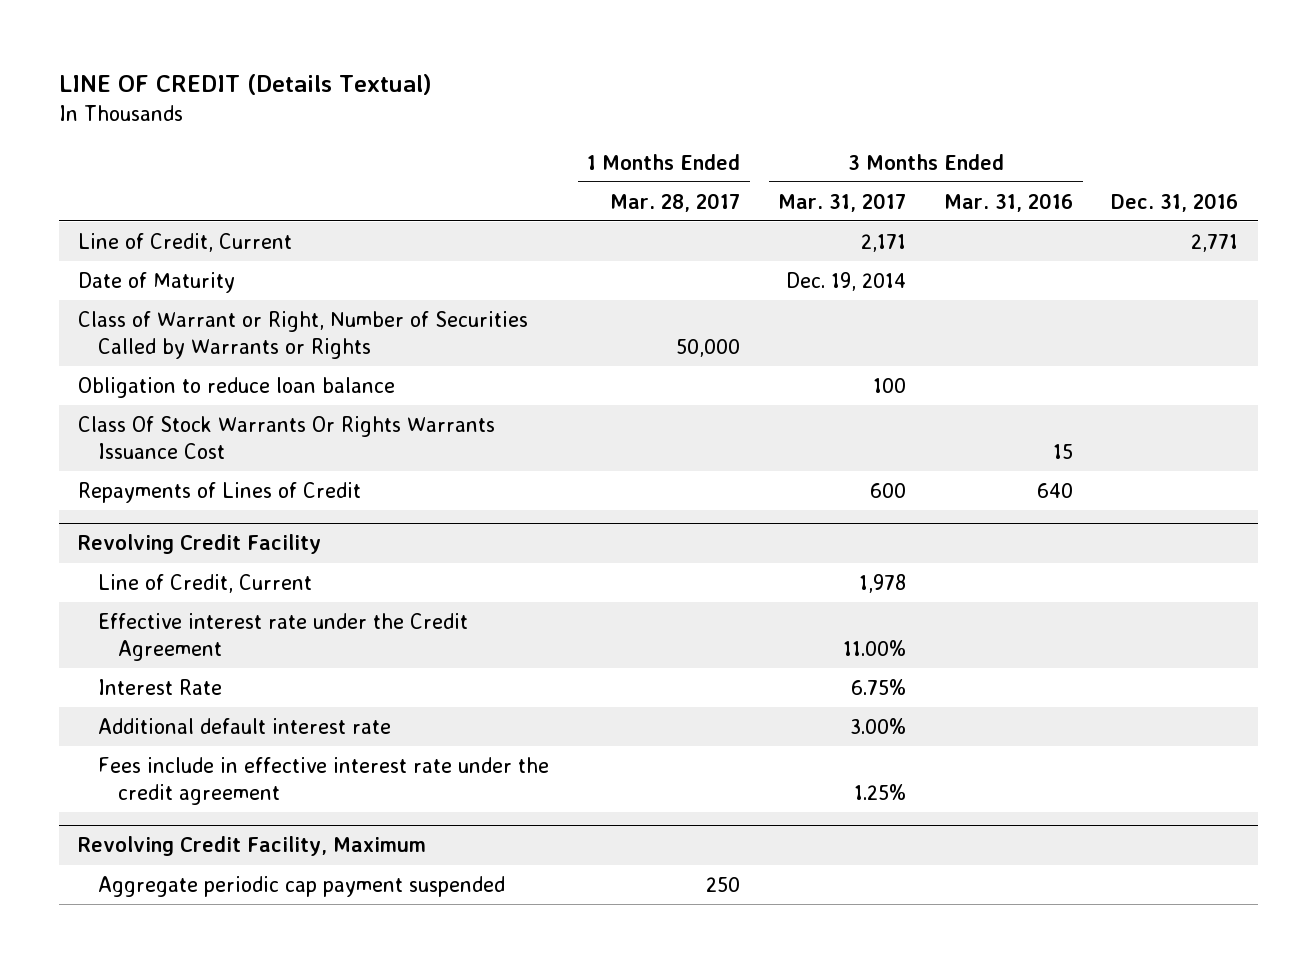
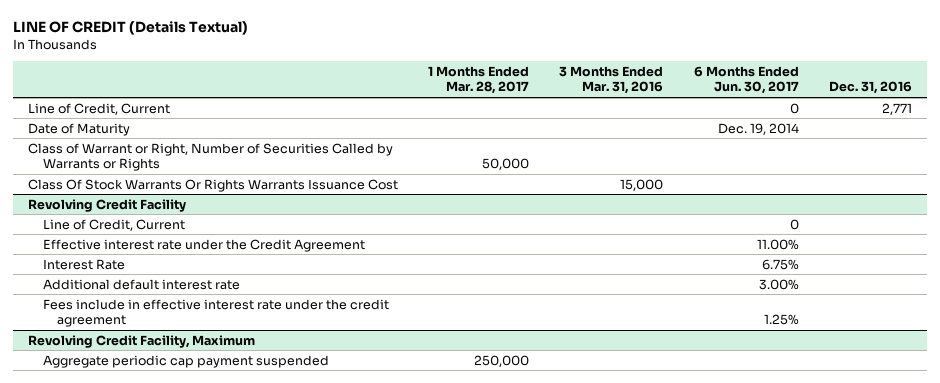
[778,192,907,212] Mar. 31, 2017 -> none
none -> [693,65,799,95] 6 Months Ended Jun. 30, 2017
[77,376,395,398] Obligation to reduce loan balance -> none
[77,481,361,503] Repayments of Lines of Credit -> none
[1053,443,1074,459] 15 -> [620,178,664,191] 15,000
[706,876,741,892] 250 -> [474,354,530,367] 250,000

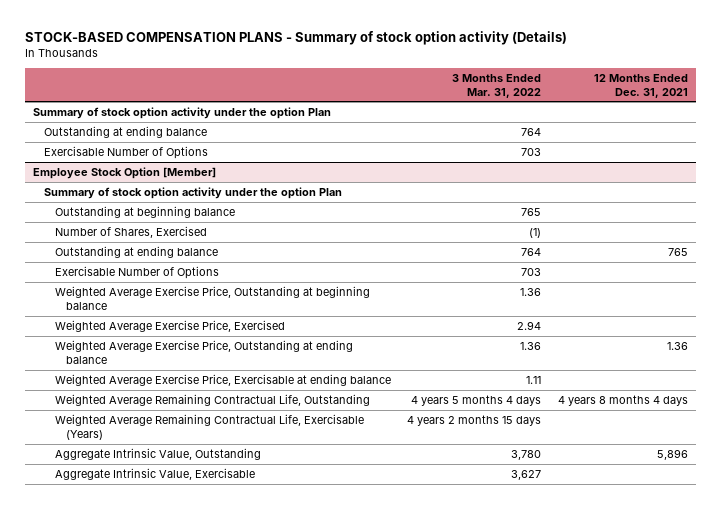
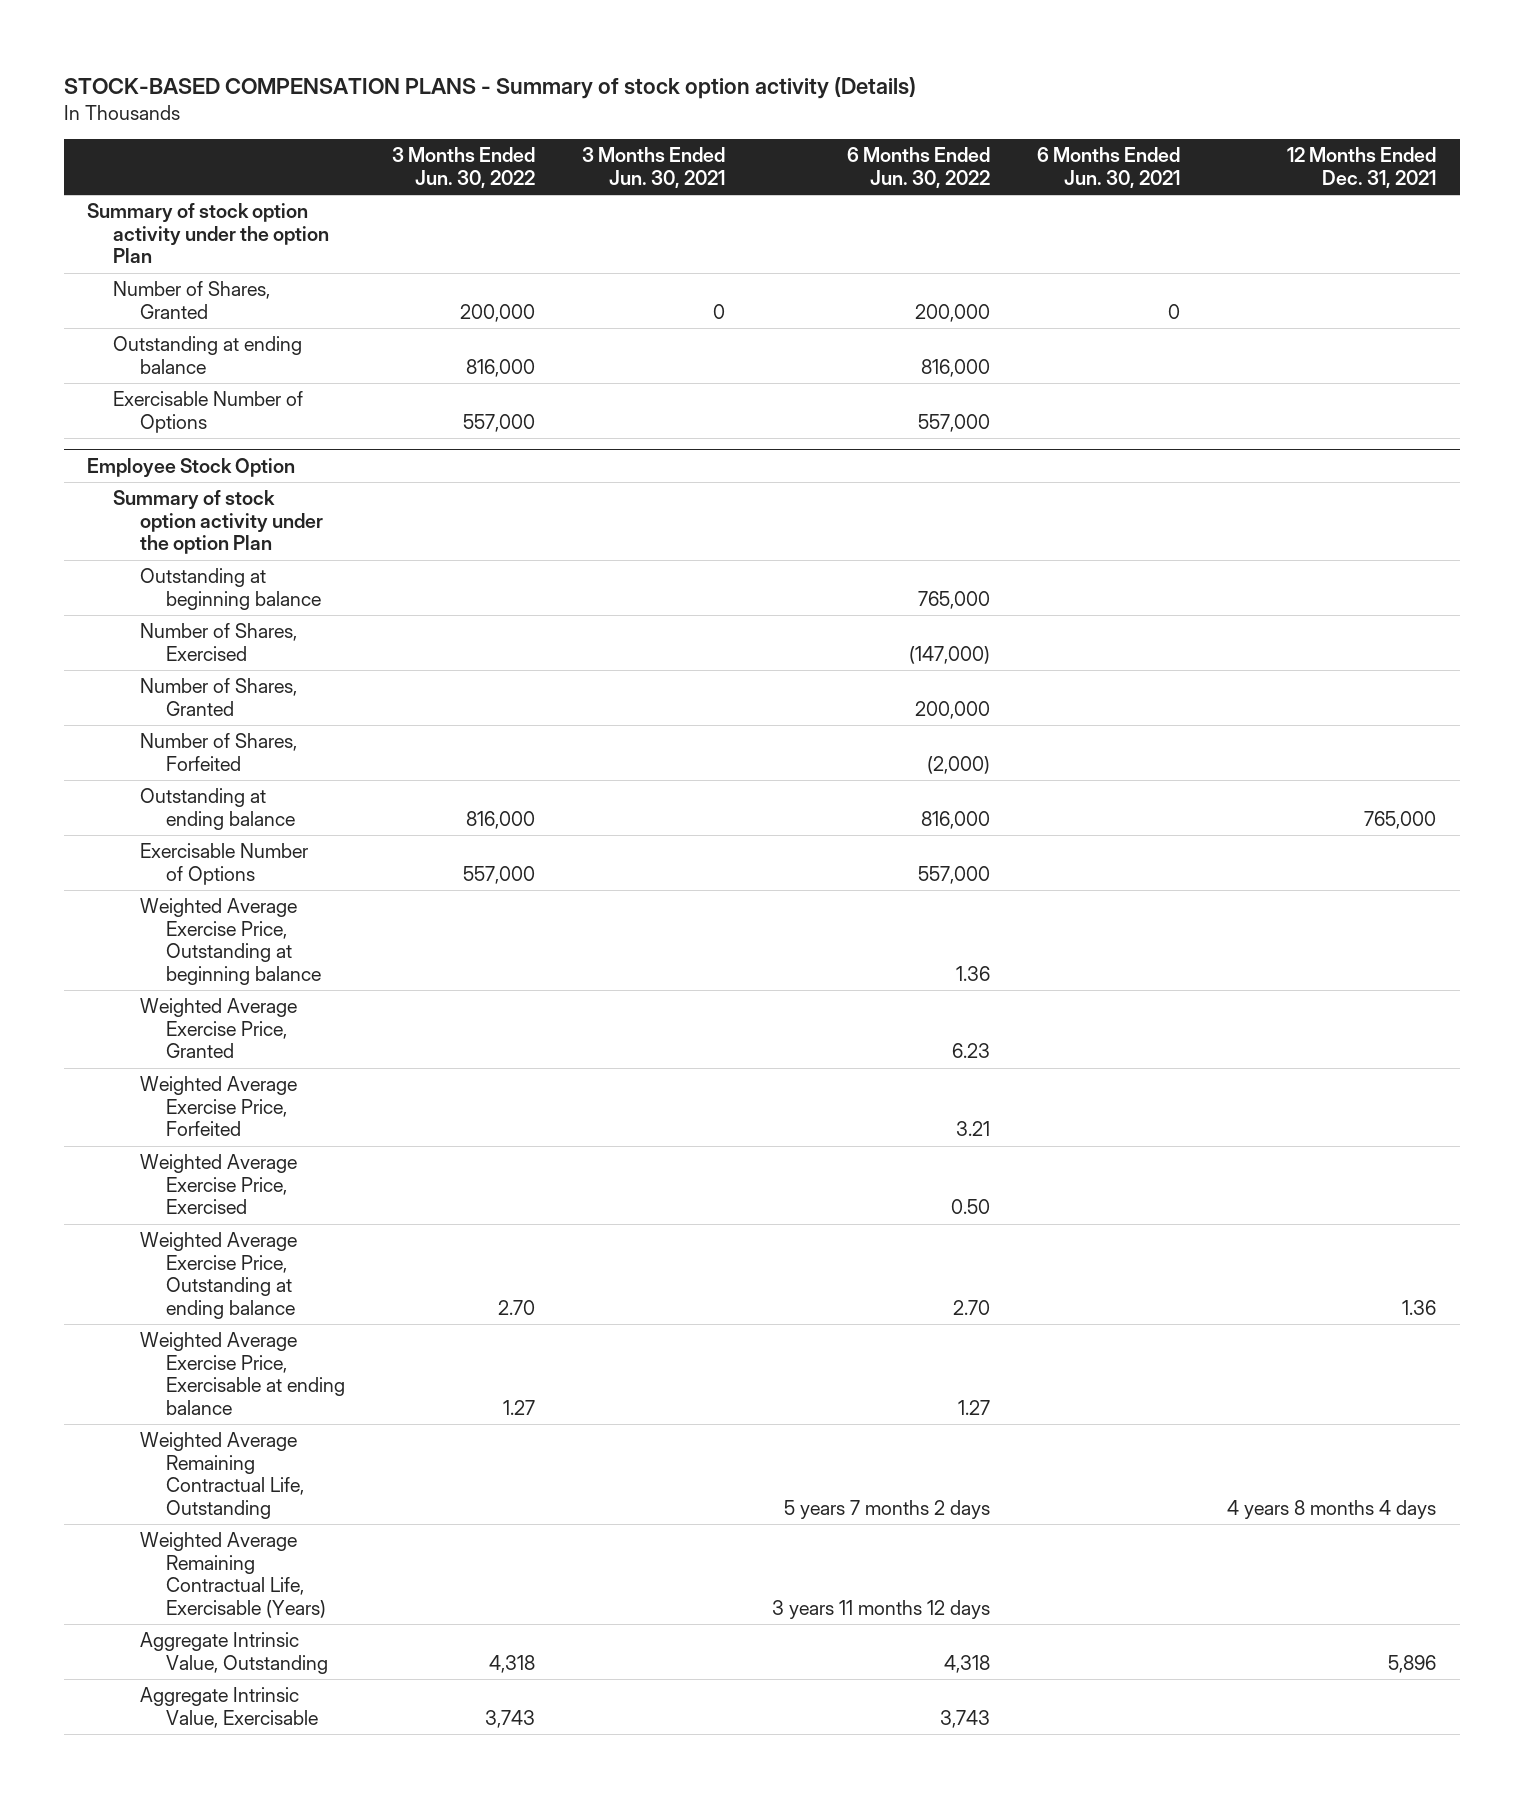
[452,73,542,98] 3 Months Ended Mar. 31, 2022 -> none
none -> [391,147,535,188] 3 Months Ended Jun. 30, 2022
none -> [581,147,725,188] 3 Months Ended Jun. 30, 2021
none -> [847,147,991,188] 6 Months Ended Jun. 30, 2022
none -> [1037,147,1181,188] 6 Months Ended Jun. 30, 2021
none -> [113,281,271,319] Number of Shares, Granted
[32,166,216,179] Employee Stock Option [Member] -> [87,457,296,477] Employee Stock Option
none -> [139,678,297,716] Number of Shares, Granted
none -> [139,733,297,771] Number of Shares, Forfeited
[667,247,688,256] 765 -> [1364,810,1437,829] 765,000
none -> [139,998,297,1059] Weighted Average Exercise Price, Granted
none -> [139,1076,297,1137] Weighted Average Exercise Price, Forfeited

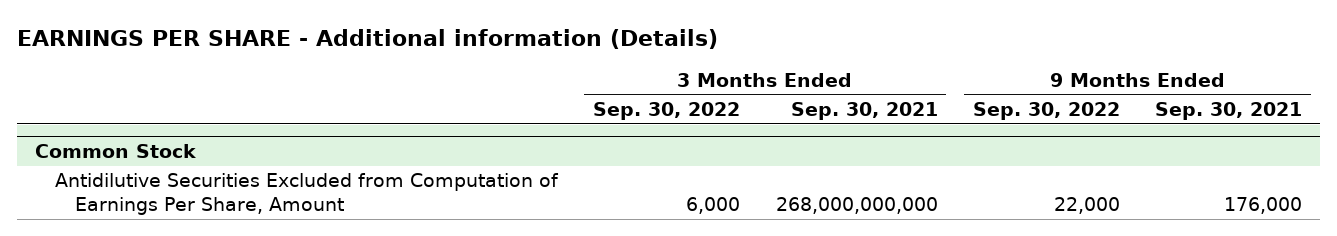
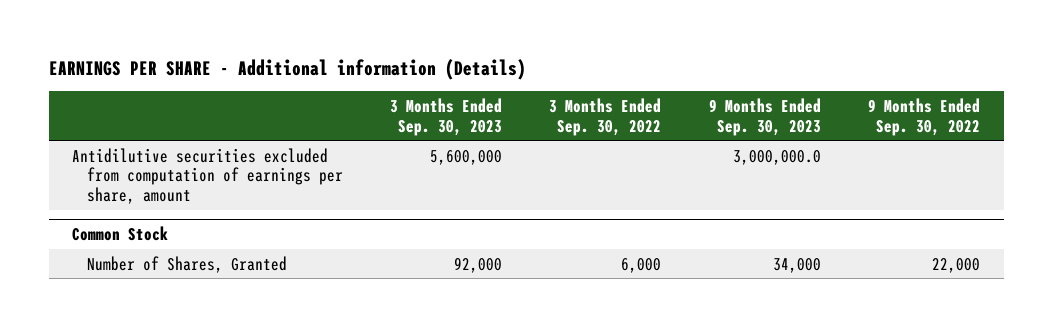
[790,101,938,120] Sep. 30, 2021 -> none
[1155,101,1303,120] Sep. 30, 2021 -> none
none -> [390,97,503,136] 3 Months Ended Sep. 30, 2023
none -> [708,97,821,136] 9 Months Ended Sep. 30, 2023
none -> [72,147,343,204] Antidilutive securities excluded from computation of earnings per share, amount
[54,173,559,215] Antidilutive Securities Excluded from Computation of Earnings Per Share, Amount -> [86,255,287,273] Number of Shares, Granted

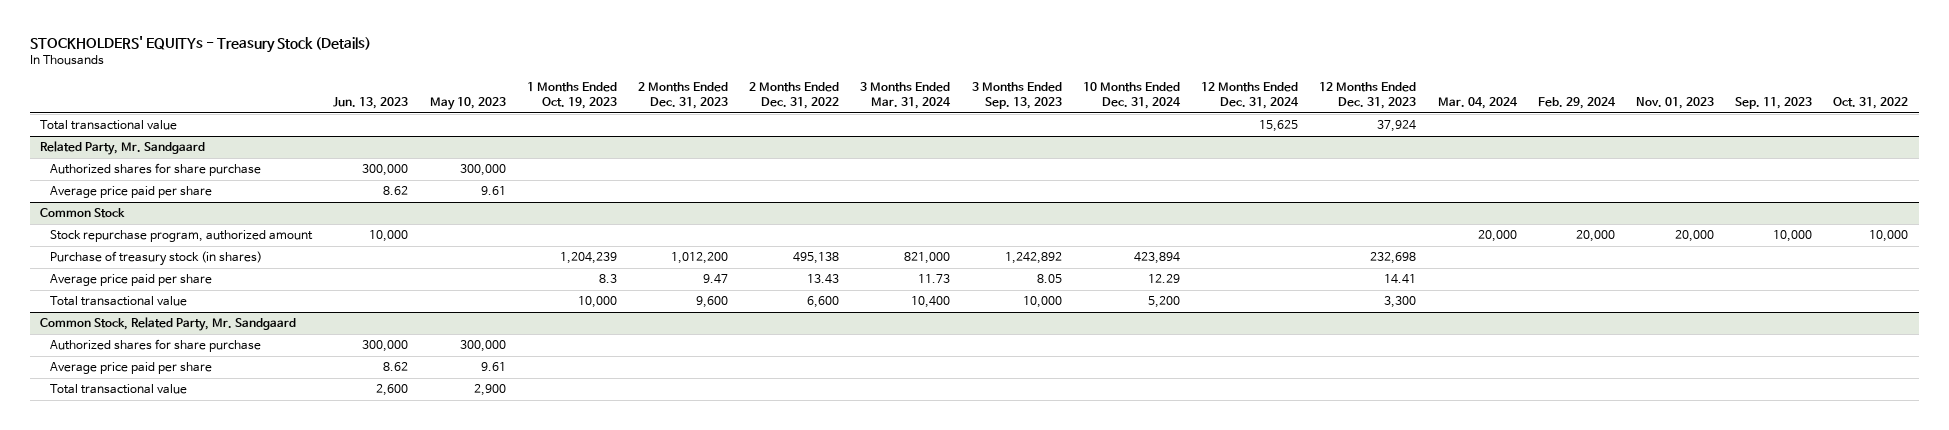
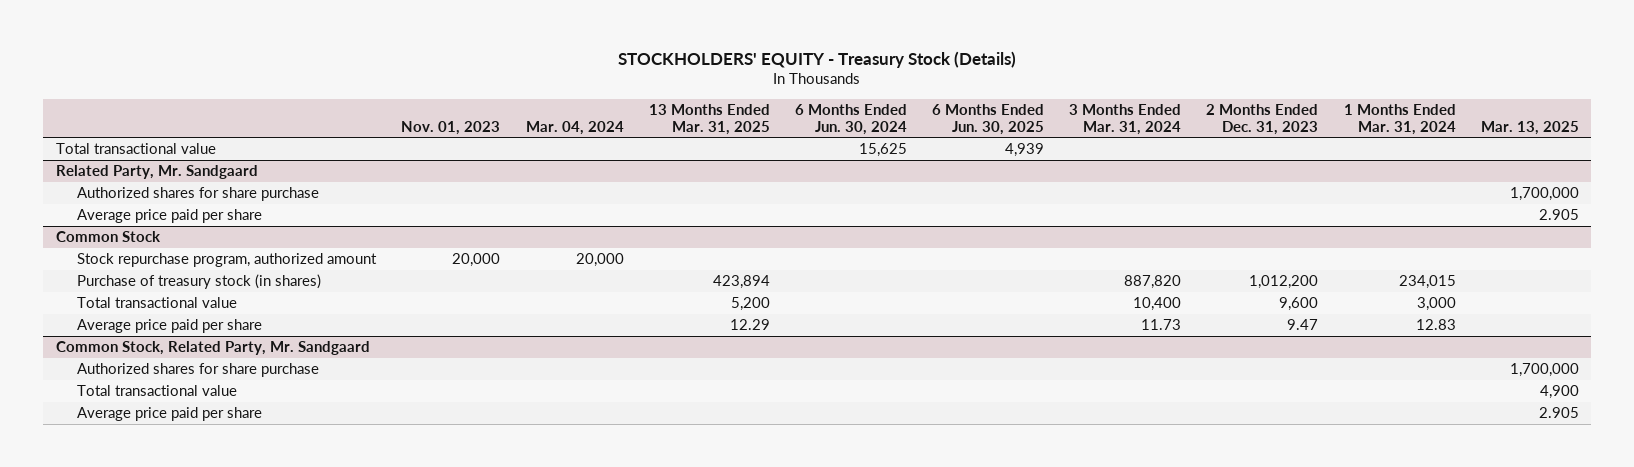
[29,36,371,54] STOCKHOLDERS' EQUITYs - Treasury Stock (Details) -> [618,51,1017,69] STOCKHOLDERS' EQUITY - Treasury Stock (Details)
[333,97,409,110] Jun. 13, 2023 -> none
[429,97,506,111] May 10, 2023 -> none
[526,82,617,110] 1 Months Ended Oct. 19, 2023 -> none
[749,82,840,110] 2 Months Ended Dec. 31, 2022 -> none
[971,82,1062,110] 3 Months Ended Sep. 13, 2023 -> none
[1082,82,1181,110] 10 Months Ended Dec. 31, 2024 -> none
[1201,82,1300,110] 12 Months Ended Dec. 31, 2024 -> none
[1319,82,1417,110] 12 Months Ended Dec. 31, 2023 -> none
[1537,97,1616,110] Feb. 29, 2024 -> none
[1735,97,1813,110] Sep. 11, 2023 -> none
[1833,97,1909,110] Oct. 31, 2022 -> none
none -> [648,103,770,135] 13 Months Ended Mar. 31, 2025
none -> [794,103,907,135] 6 Months Ended Jun. 30, 2024
none -> [932,103,1045,135] 6 Months Ended Jun. 30, 2025
none -> [1343,103,1456,135] 1 Months Ended Mar. 31, 2024
none -> [1480,120,1579,135] Mar. 13, 2025
[904,252,951,265] 821,000 -> [1124,275,1182,290] 887,820
[50,274,213,287] Average price paid per share -> [77,319,263,334] Average price paid per share
[50,362,213,375] Average price paid per share -> [77,407,263,422] Average price paid per share

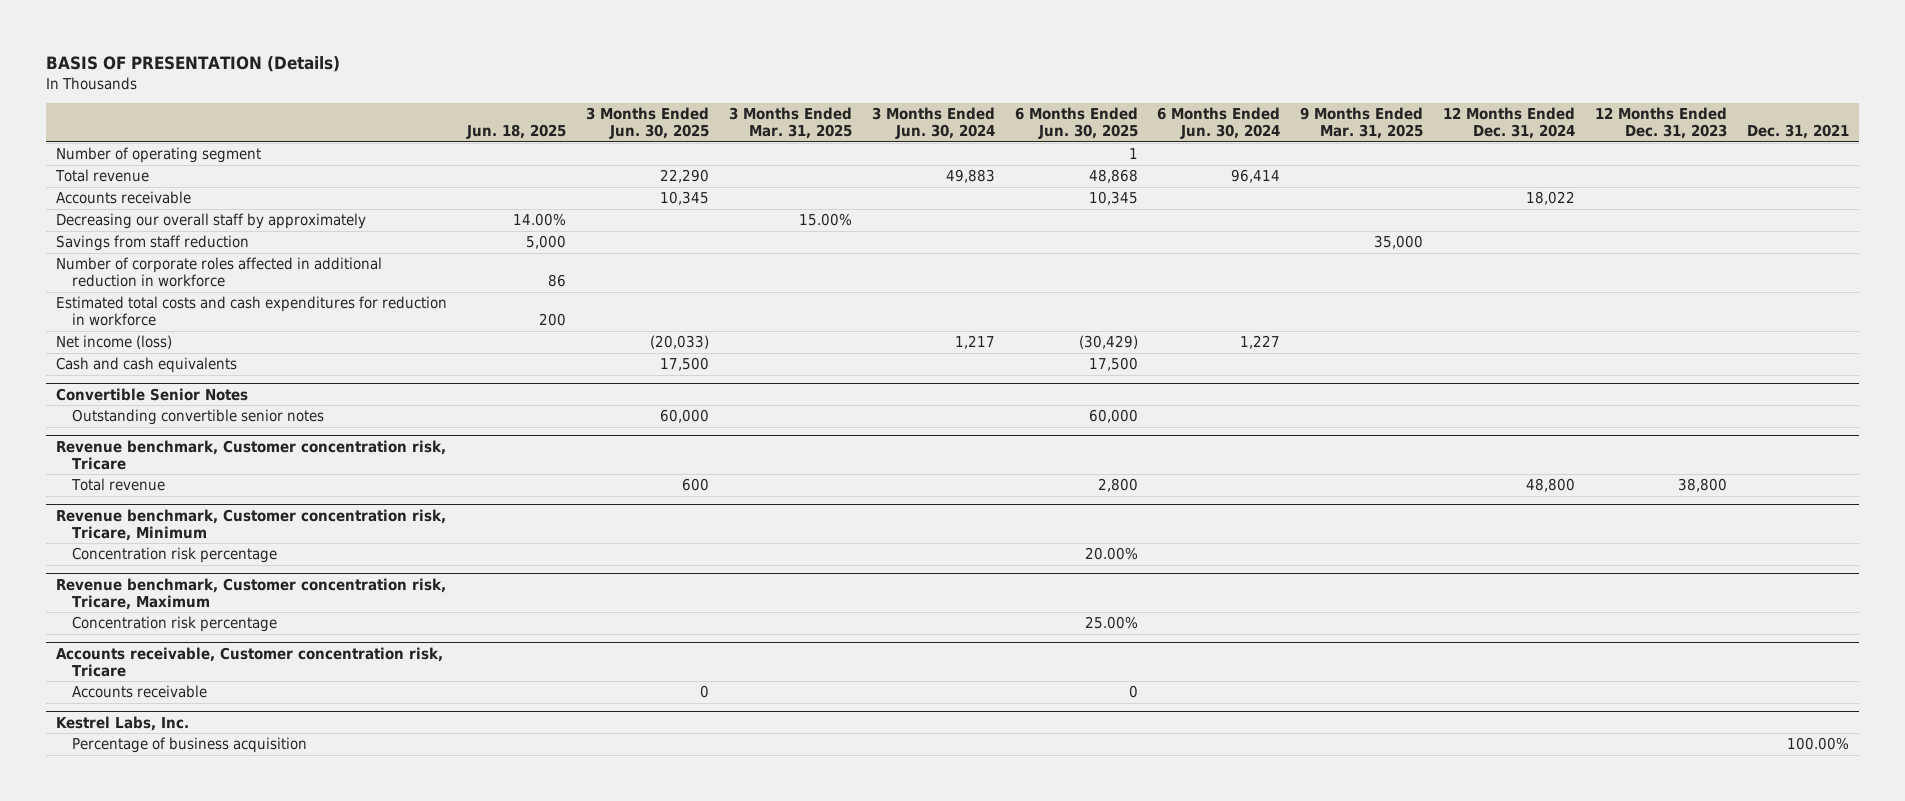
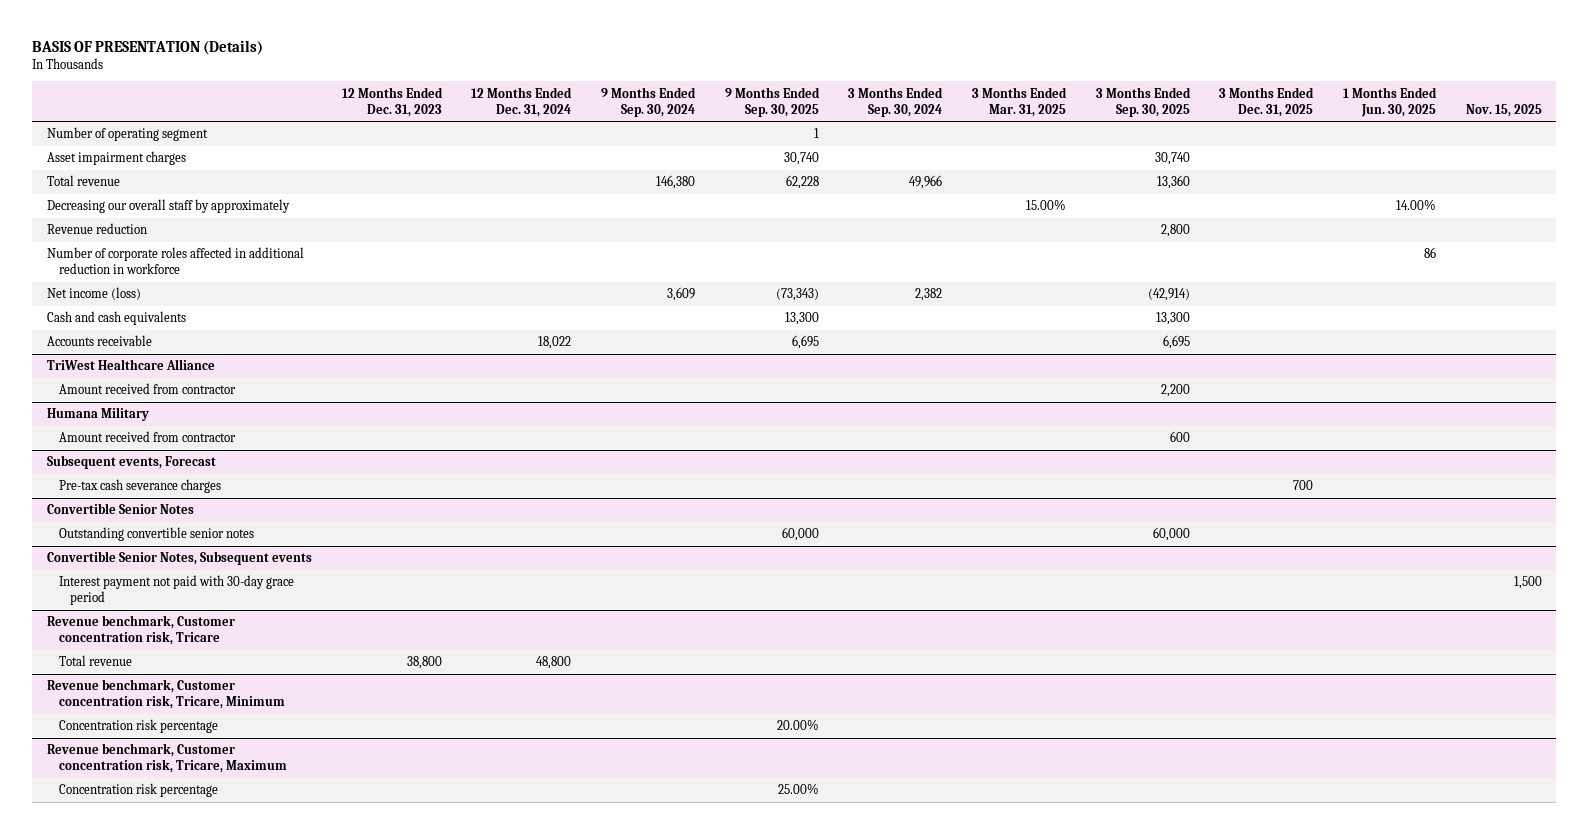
[466,124,567,140] Jun. 18, 2025 -> none
[586,107,710,140] 3 Months Ended Jun. 30, 2025 -> none
[871,107,995,140] 3 Months Ended Jun. 30, 2024 -> none
[1014,107,1138,140] 6 Months Ended Jun. 30, 2025 -> none
[1157,107,1281,140] 6 Months Ended Jun. 30, 2024 -> none
[1300,107,1424,140] 9 Months Ended Mar. 31, 2025 -> none
[1746,124,1849,140] Dec. 31, 2021 -> none
none -> [601,86,697,117] 9 Months Ended Sep. 30, 2024
none -> [724,86,820,117] 9 Months Ended Sep. 30, 2025
none -> [848,86,944,117] 3 Months Ended Sep. 30, 2024
none -> [1095,86,1191,117] 3 Months Ended Sep. 30, 2025
none -> [1219,86,1315,117] 3 Months Ended Dec. 31, 2025
none -> [1342,86,1437,117] 1 Months Ended Jun. 30, 2025
none -> [1465,103,1542,117] Nov. 15, 2025
none -> [47,151,187,166] Asset impairment charges
[56,235,250,252] Savings from staff reduction -> none
none -> [47,223,148,235] Revenue reduction
[56,296,448,327] Estimated total costs and cash expenditures for reduction in workforce -> none
[56,191,192,205] Accounts receivable -> [47,335,153,347] Accounts receivable
none -> [47,359,216,371] TriWest Healthcare Alliance
none -> [58,383,236,395] Amount received from contractor
none -> [47,407,150,422] Humana Military
none -> [58,431,236,443] Amount received from contractor
none -> [47,455,217,470] Subsequent events, Forecast
none -> [58,479,221,494] Pre-tax cash severance charges
none -> [47,551,313,566] Convertible Senior Notes, Subsequent events
none -> [58,575,294,606] Interest payment not paid with 30-day grace period
[56,646,444,677] Accounts receivable, Customer concentration risk, Tricare -> none
[71,685,207,699] Accounts receivable -> none
[56,715,190,731] Kestrel Labs, Inc. -> none
[71,737,307,754] Percentage of business acquisition -> none

